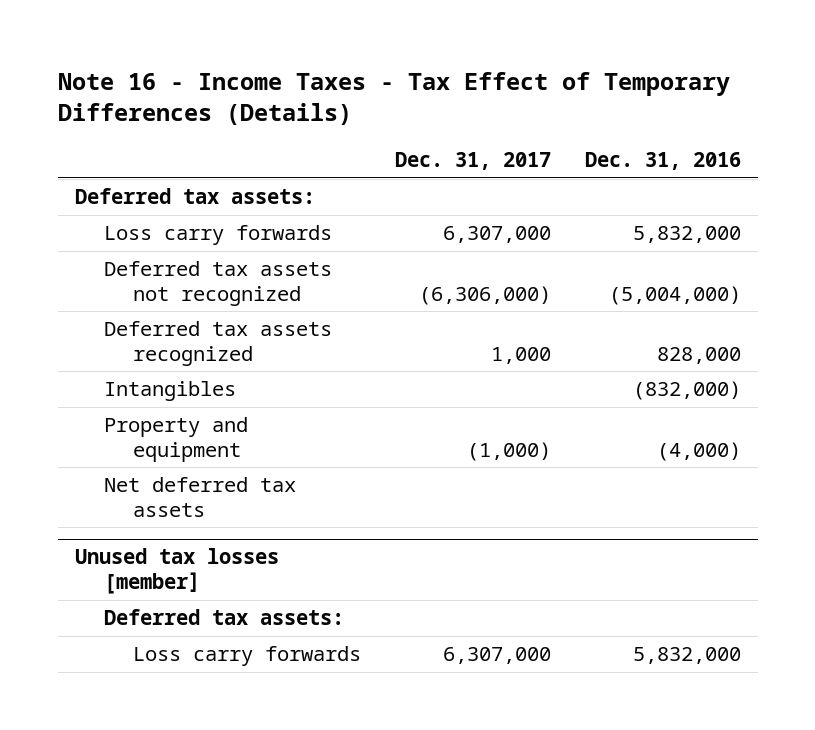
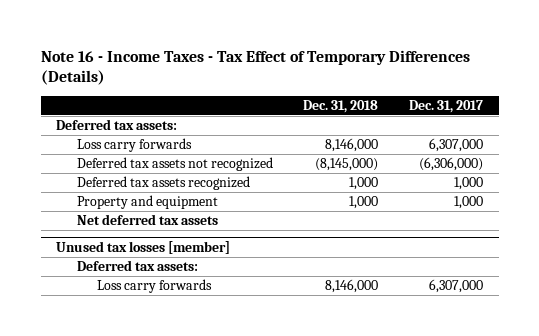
[584,152,741,171] Dec. 31, 2016 -> none
none -> [303,99,379,113] Dec. 31, 2018
[103,381,236,402] Intangibles -> none
[466,441,551,461] (1,000) -> [454,196,484,210] 1,000

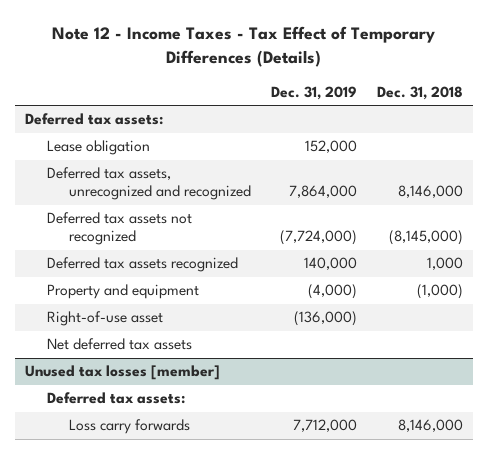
[40,49,470,86] Note 16 - Income Taxes - Tax Effect of Temporary Differences (Details) -> [52,26,436,67] Note 12 - Income Taxes - Tax Effect of Temporary Differences (Details)
[409,99,484,113] Dec. 31, 2017 -> none
none -> [271,85,358,100] Dec. 31, 2019
none -> [47,140,151,156] Lease obligation
[76,138,192,153] Loss carry forwards -> [47,167,251,201] Deferred tax assets, unrecognized and recognized
[349,196,379,210] 1,000 -> [417,284,464,300] (1,000)
none -> [47,311,164,327] Right-of-use asset

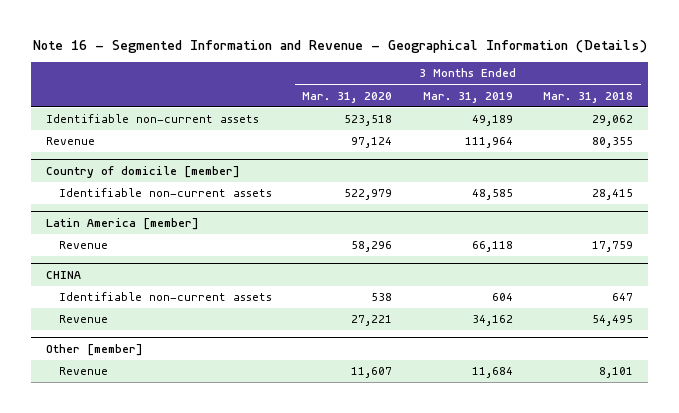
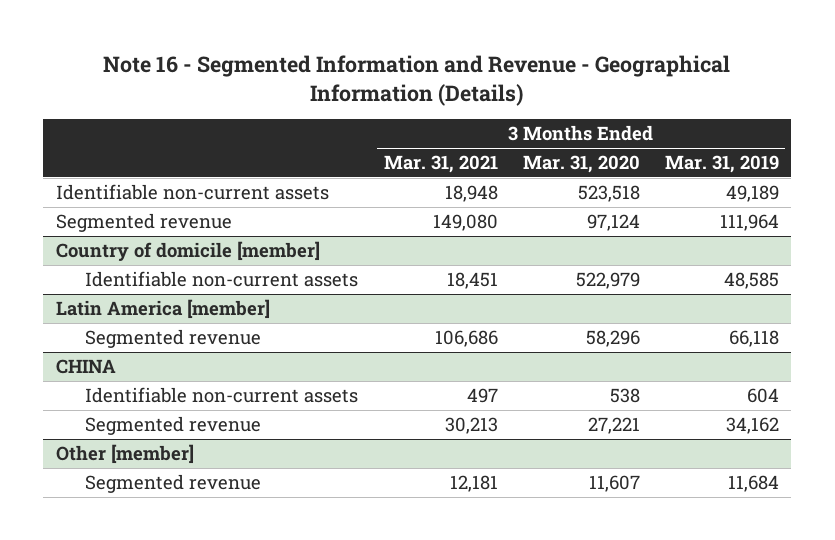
[543,91,634,103] Mar. 31, 2018 -> none
none -> [383,155,498,174] Mar. 31, 2021
[46,137,96,146] Revenue -> [55,212,232,232] Segmented revenue
[58,241,108,250] Revenue -> [85,328,262,348] Segmented revenue
[58,315,108,324] Revenue -> [85,415,262,435] Segmented revenue
[58,367,108,376] Revenue -> [85,473,262,493] Segmented revenue

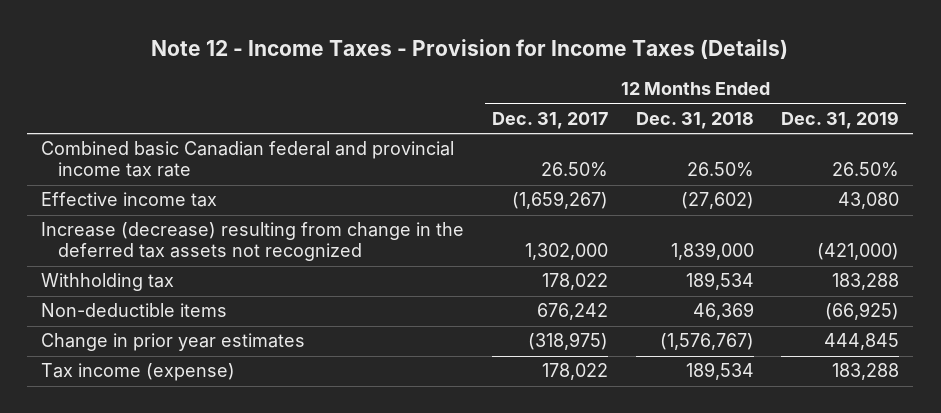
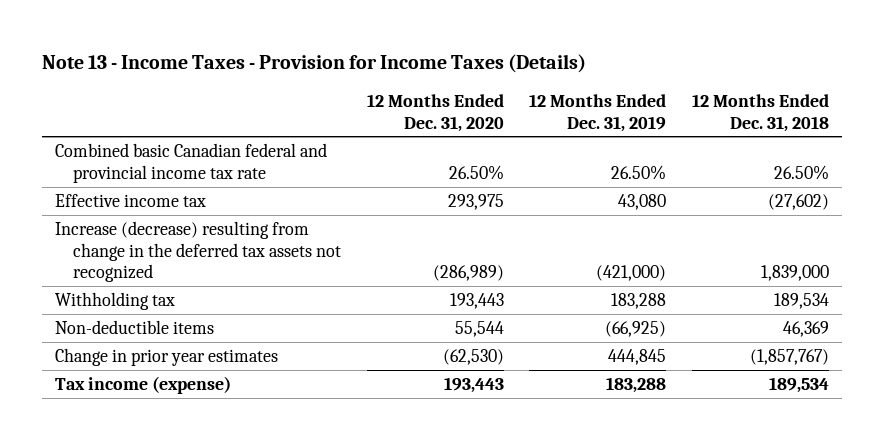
[151,38,789,59] Note 12 - Income Taxes - Provision for Income Taxes (Details) -> [42,54,587,74] Note 13 - Income Taxes - Provision for Income Taxes (Details)
[491,111,608,129] Dec. 31, 2017 -> none
none -> [366,93,504,132] 12 Months Ended Dec. 31, 2020
[659,333,754,351] (1,576,767) -> [750,348,830,365] (1,857,767)

